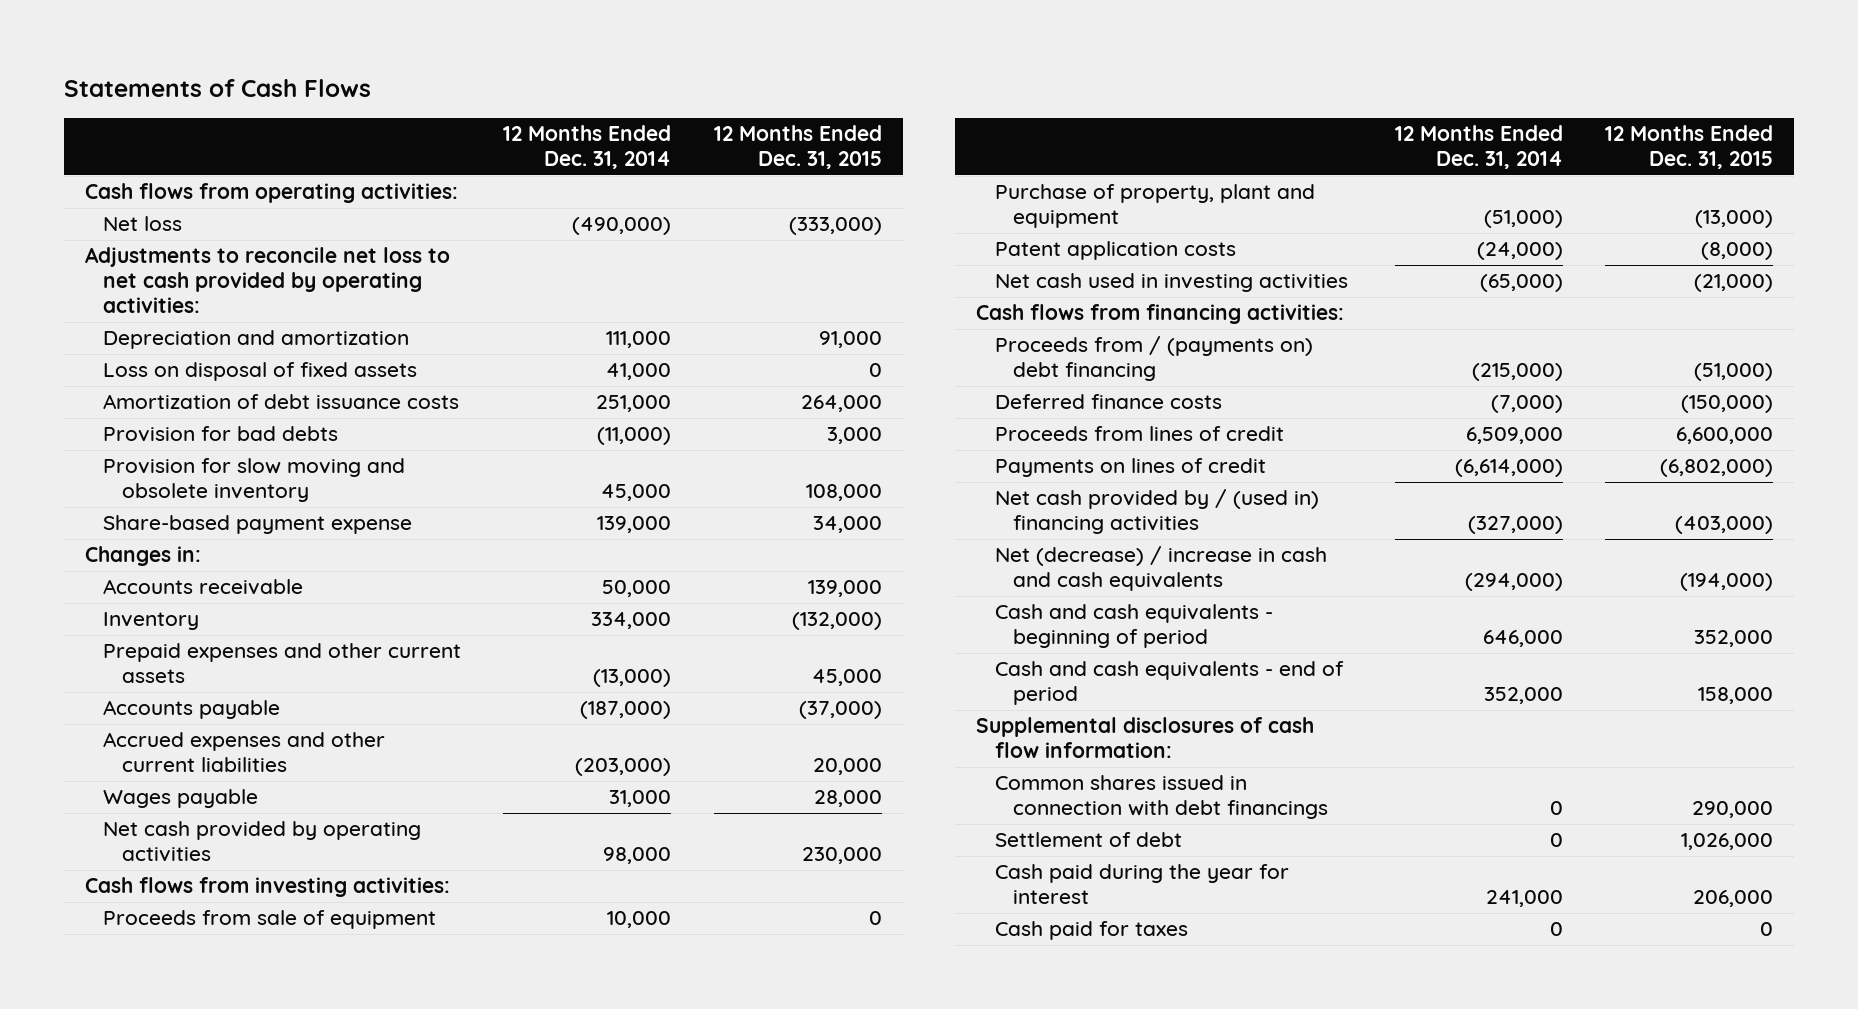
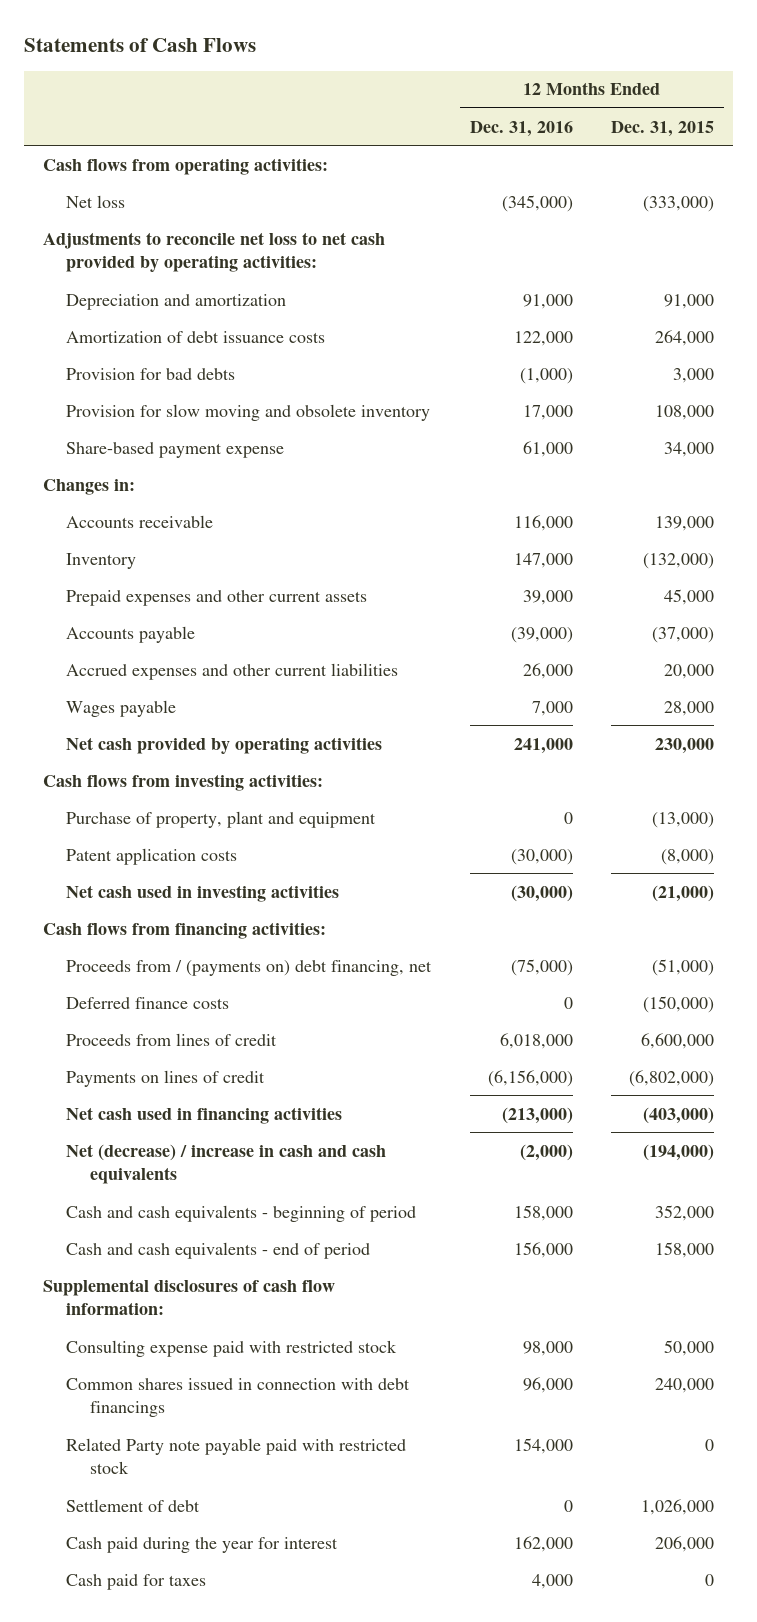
[503,125,672,170] 12 Months Ended Dec. 31, 2014 -> none
none -> [469,120,573,137] Dec. 31, 2016
[103,362,418,382] Loss on disposal of fixed assets -> none
[103,910,437,930] Proceeds from sale of equipment -> none
[994,336,1313,382] Proceeds from / (payments on) debt financing -> [66,959,433,976] Proceeds from / (payments on) debt financing, net
[994,489,1319,535] Net cash provided by / (used in) financing activities -> [66,1106,343,1124] Net cash used in financing activities
none -> [66,1339,398,1357] Consulting expense paid with restricted stock
[1691,801,1773,819] 290,000 -> [655,1377,715,1393] 240,000
none -> [66,1437,407,1474] Related Party note payable paid with restricted stock

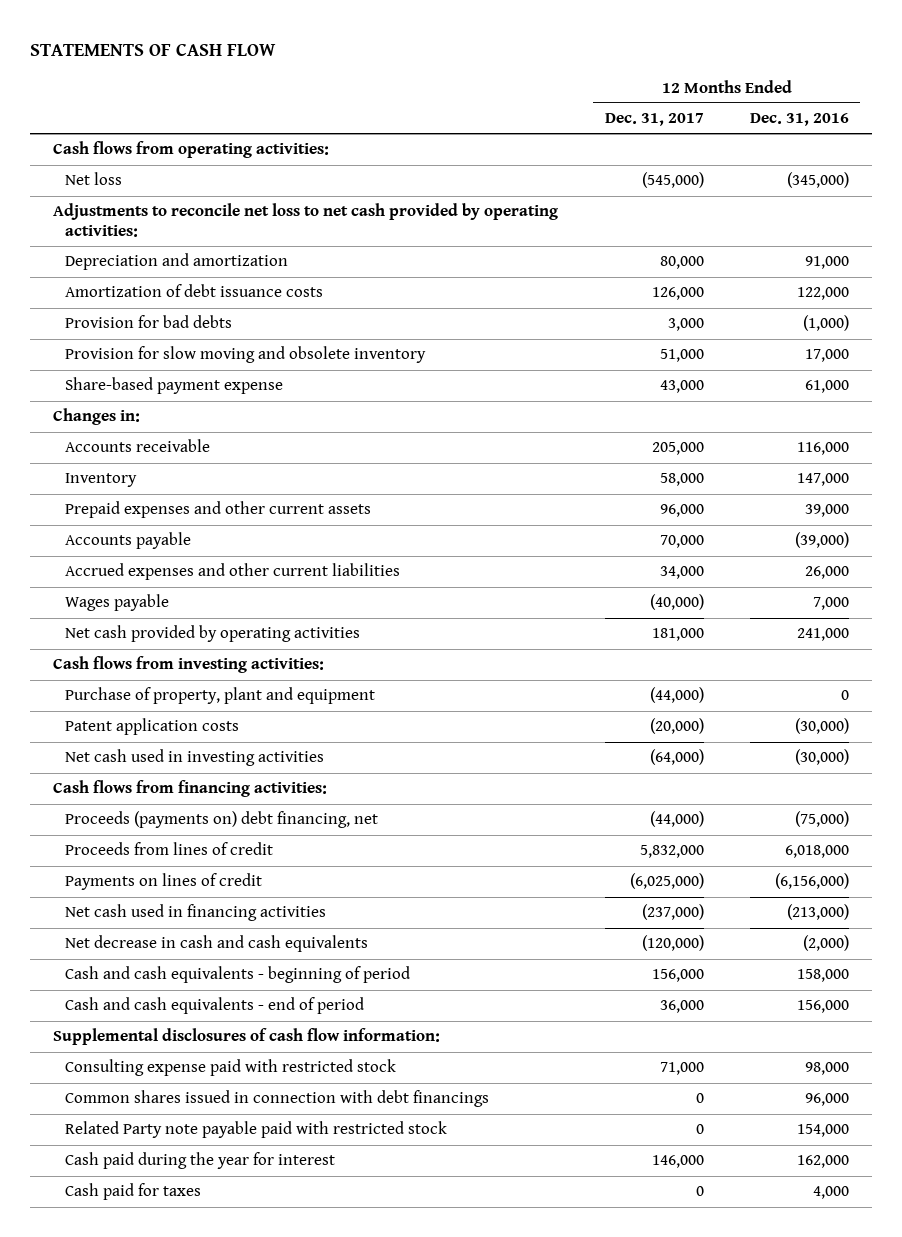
[23,38,256,53] Statements of Cash Flows -> [30,42,277,56] STATEMENTS OF CASH FLOW
[611,120,715,137] Dec. 31, 2015 -> none
none -> [604,113,704,127] Dec. 31, 2017
[66,996,230,1009] Deferred finance costs -> none
[66,959,433,976] Proceeds from / (payments on) debt financing, net -> [65,811,379,829] Proceeds (payments on) debt financing, net
[66,1143,387,1184] Net (decrease) / increase in cash and cash equivalents -> [65,935,369,953] Net decrease in cash and cash equivalents
[66,1498,201,1512] Settlement of debt -> none

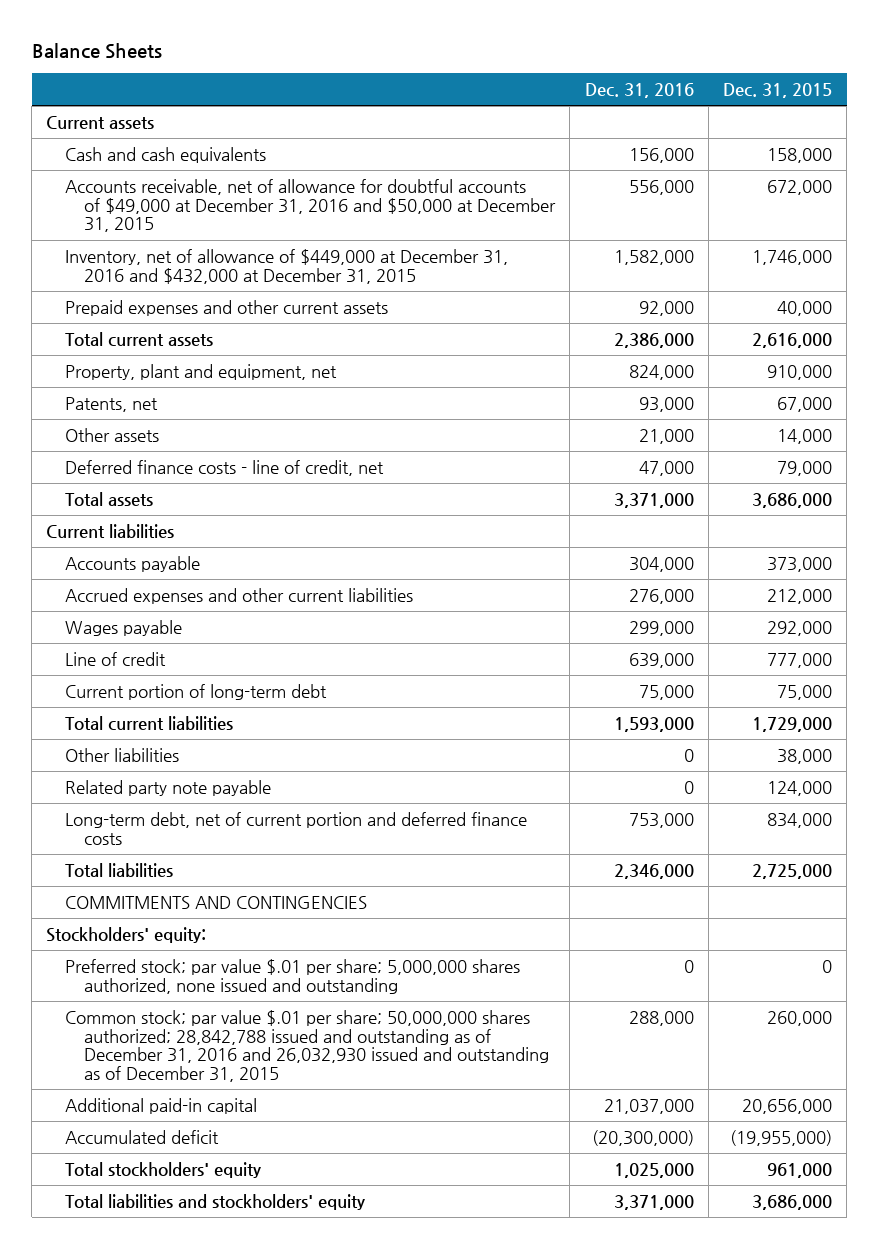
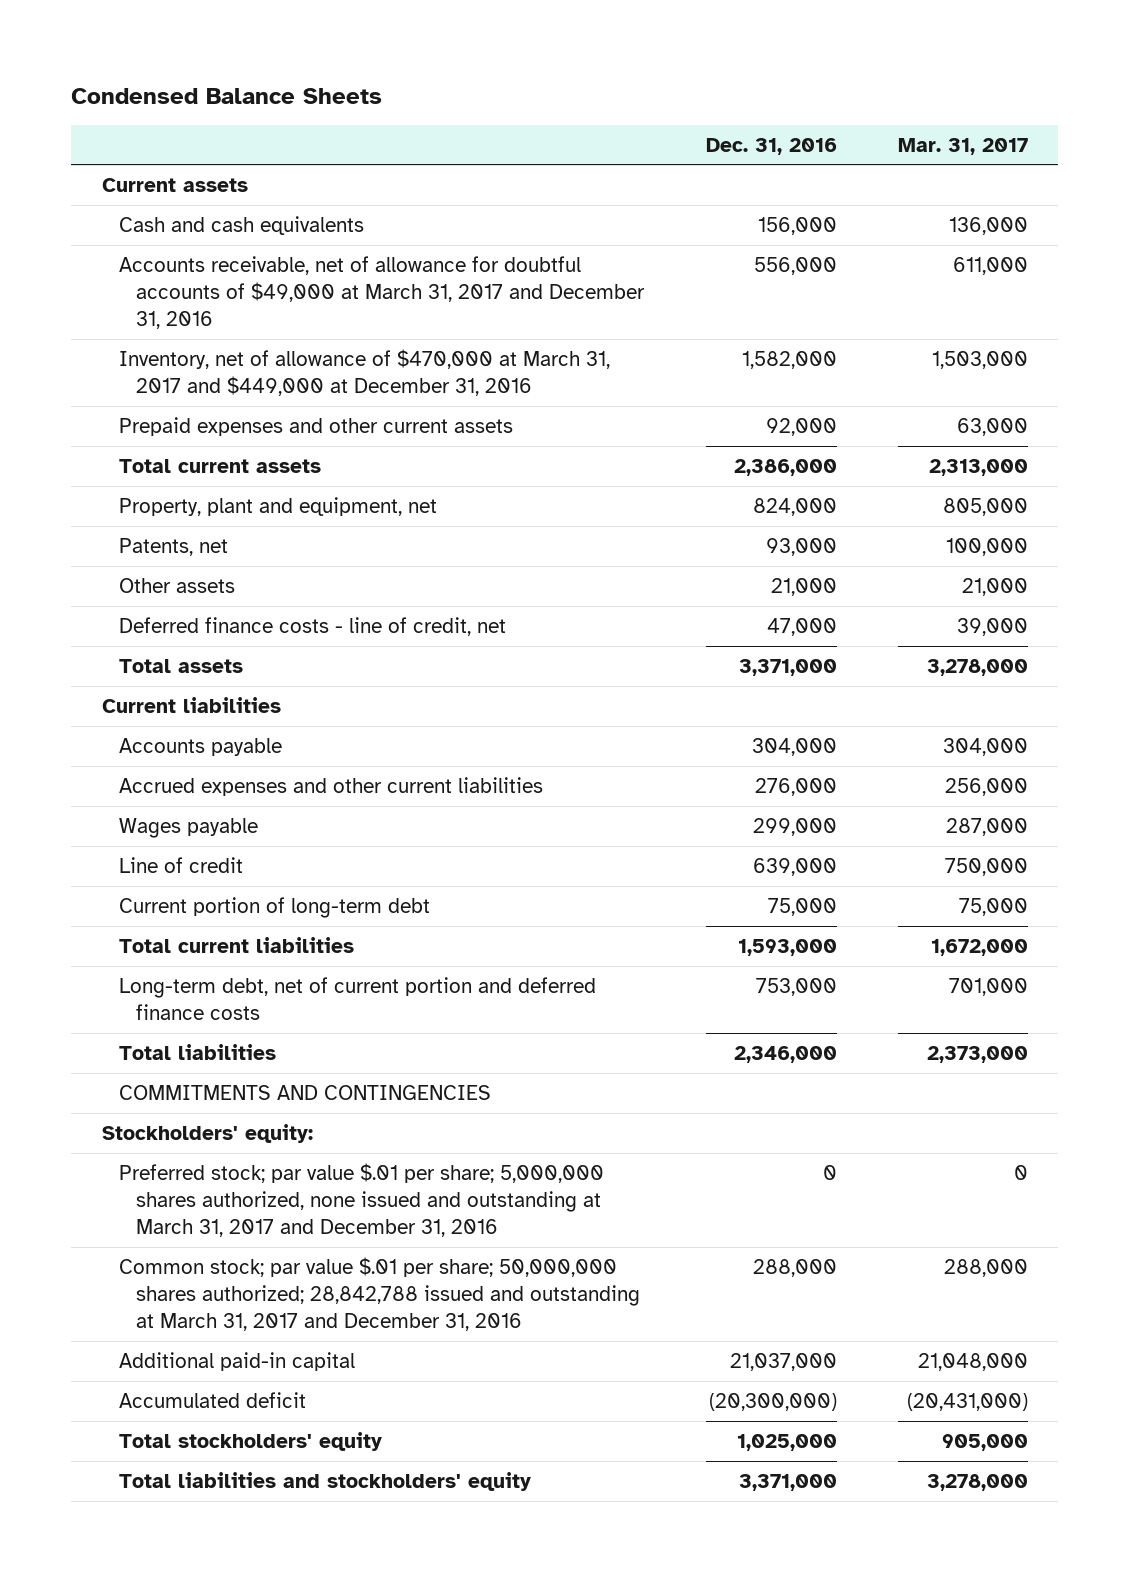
[31,42,162,59] Balance Sheets -> [71,87,383,104] Condensed Balance Sheets
[722,82,832,98] Dec. 31, 2015 -> none
none -> [897,137,1028,155] Mar. 31, 2017
[65,178,557,233] Accounts receivable, net of allowance for doubtful accounts of $49,000 at December 31, 2016 and $50,000 at December 31, 2015 -> [119,255,646,330] Accounts receivable, net of allowance for doubtful accounts of $49,000 at March 31, 2017 and December 31, 2016
[65,248,509,284] Inventory, net of allowance of $449,000 at December 31, 2016 and $432,000 at December 31, 2015 -> [119,348,611,397] Inventory, net of allowance of $470,000 at March 31, 2017 and $449,000 at December 31, 2016
[65,747,180,762] Other liabilities -> none
[65,779,272,796] Related party note payable -> none
[65,958,521,994] Preferred stock; par value $.01 per share; 5,000,000 shares authorized, none issued and outstanding -> [119,1162,605,1238] Preferred stock; par value $.01 per share; 5,000,000 shares authorized, none issued and outstanding at March 31, 2017 and December 31, 2016
[65,1009,550,1083] Common stock; par value $.01 per share; 50,000,000 shares authorized; 28,842,788 issued and outstanding as of December 31, 2016 and 26,032,930 issued and outstanding as of December 31, 2015 -> [119,1256,641,1332] Common stock; par value $.01 per share; 50,000,000 shares authorized; 28,842,788 issued and outstanding at March 31, 2017 and December 31, 2016

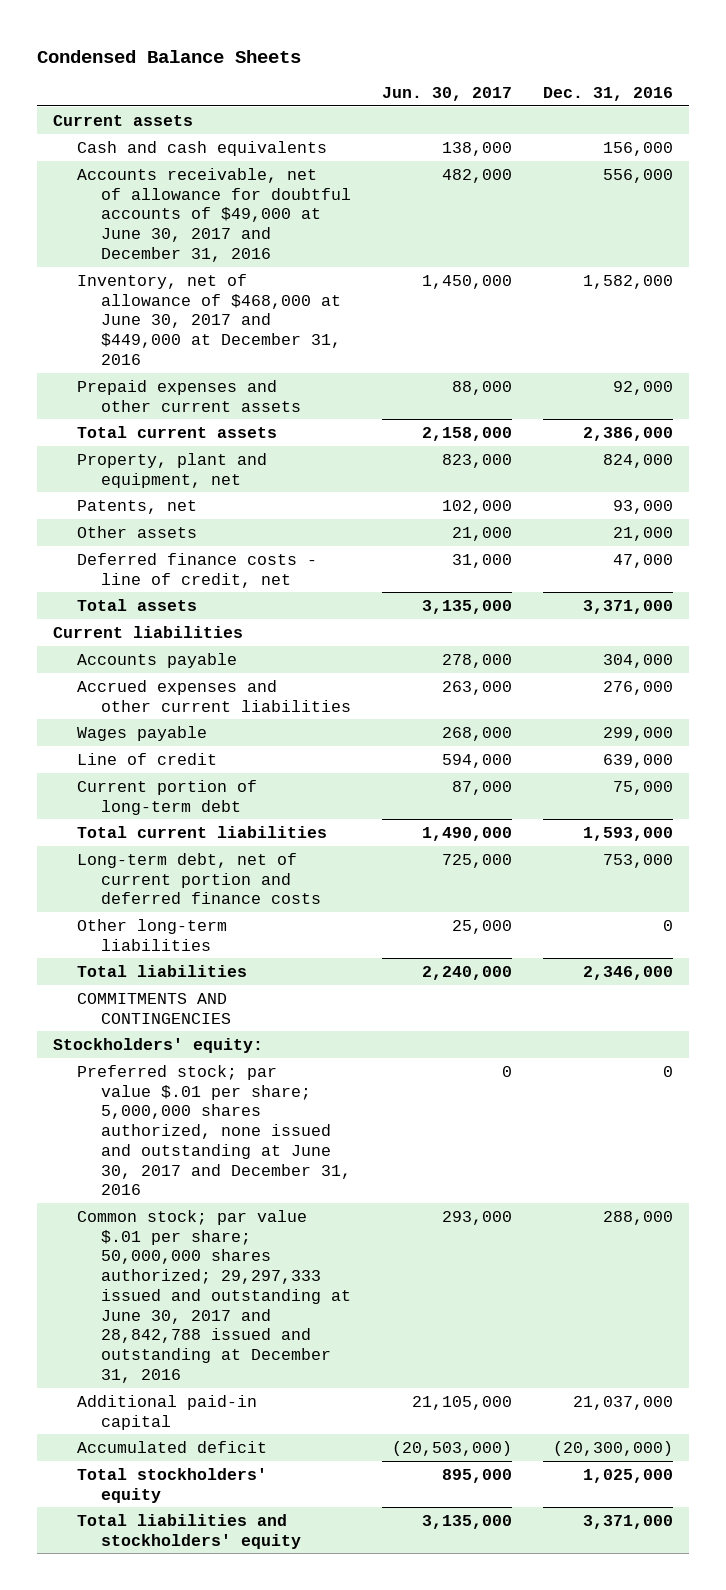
[897,137,1028,155] Mar. 31, 2017 -> none
none -> [381,87,512,102] Jun. 30, 2017
[119,255,646,330] Accounts receivable, net of allowance for doubtful accounts of $49,000 at March 31, 2017 and December 31, 2016 -> [76,167,351,262] Accounts receivable, net of allowance for doubtful accounts of $49,000 at June 30, 2017 and December 31, 2016
[119,348,611,397] Inventory, net of allowance of $470,000 at March 31, 2017 and $449,000 at December 31, 2016 -> [76,273,341,365] Inventory, net of allowance of $468,000 at June 30, 2017 and $449,000 at December 31, 2016
none -> [76,918,227,951] Other long-term liabilities
[119,1162,605,1238] Preferred stock; par value $.01 per share; 5,000,000 shares authorized, none issued and outstanding at March 31, 2017 and December 31, 2016 -> [76,1064,351,1196] Preferred stock; par value $.01 per share; 5,000,000 shares authorized, none issued and outstanding at June 30, 2017 and December 31, 2016
[119,1256,641,1332] Common stock; par value $.01 per share; 50,000,000 shares authorized; 28,842,788 issued and outstanding at March 31, 2017 and December 31, 2016 -> [76,1209,351,1383] Common stock; par value $.01 per share; 50,000,000 shares authorized; 29,297,333 issued and outstanding at June 30, 2017 and 28,842,788 issued and outstanding at December 31, 2016

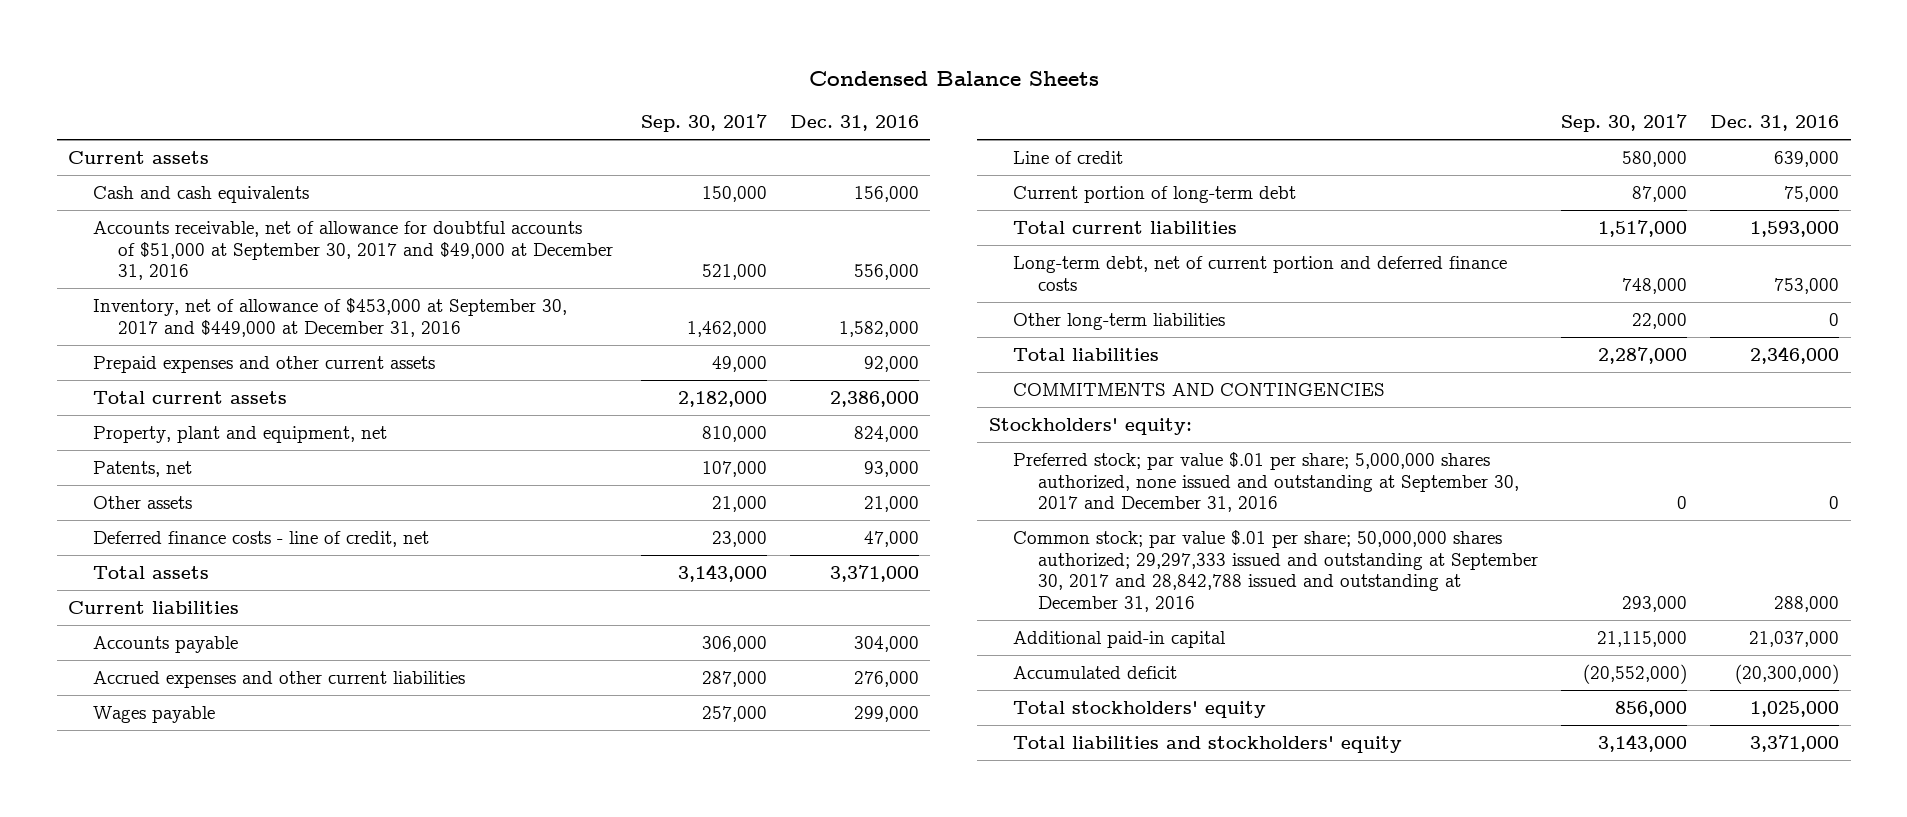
[381,87,512,102] Jun. 30, 2017 -> none
none -> [640,114,767,133] Sep. 30, 2017
[76,167,351,262] Accounts receivable, net of allowance for doubtful accounts of $49,000 at June 30, 2017 and December 31, 2016 -> [92,220,613,281] Accounts receivable, net of allowance for doubtful accounts of $51,000 at September 30, 2017 and $49,000 at December 31, 2016
[76,273,341,365] Inventory, net of allowance of $468,000 at June 30, 2017 and $449,000 at December 31, 2016 -> [92,297,567,337] Inventory, net of allowance of $453,000 at September 30, 2017 and $449,000 at December 31, 2016
[76,1064,351,1196] Preferred stock; par value $.01 per share; 5,000,000 shares authorized, none issued and outstanding at June 30, 2017 and December 31, 2016 -> [1013,451,1519,513] Preferred stock; par value $.01 per share; 5,000,000 shares authorized, none issued and outstanding at September 30, 2017 and December 31, 2016
[76,1209,351,1383] Common stock; par value $.01 per share; 50,000,000 shares authorized; 29,297,333 issued and outstanding at June 30, 2017 and 28,842,788 issued and outstanding at December 31, 2016 -> [1013,529,1538,612] Common stock; par value $.01 per share; 50,000,000 shares authorized; 29,297,333 issued and outstanding at September 30, 2017 and 28,842,788 issued and outstanding at December 31, 2016

